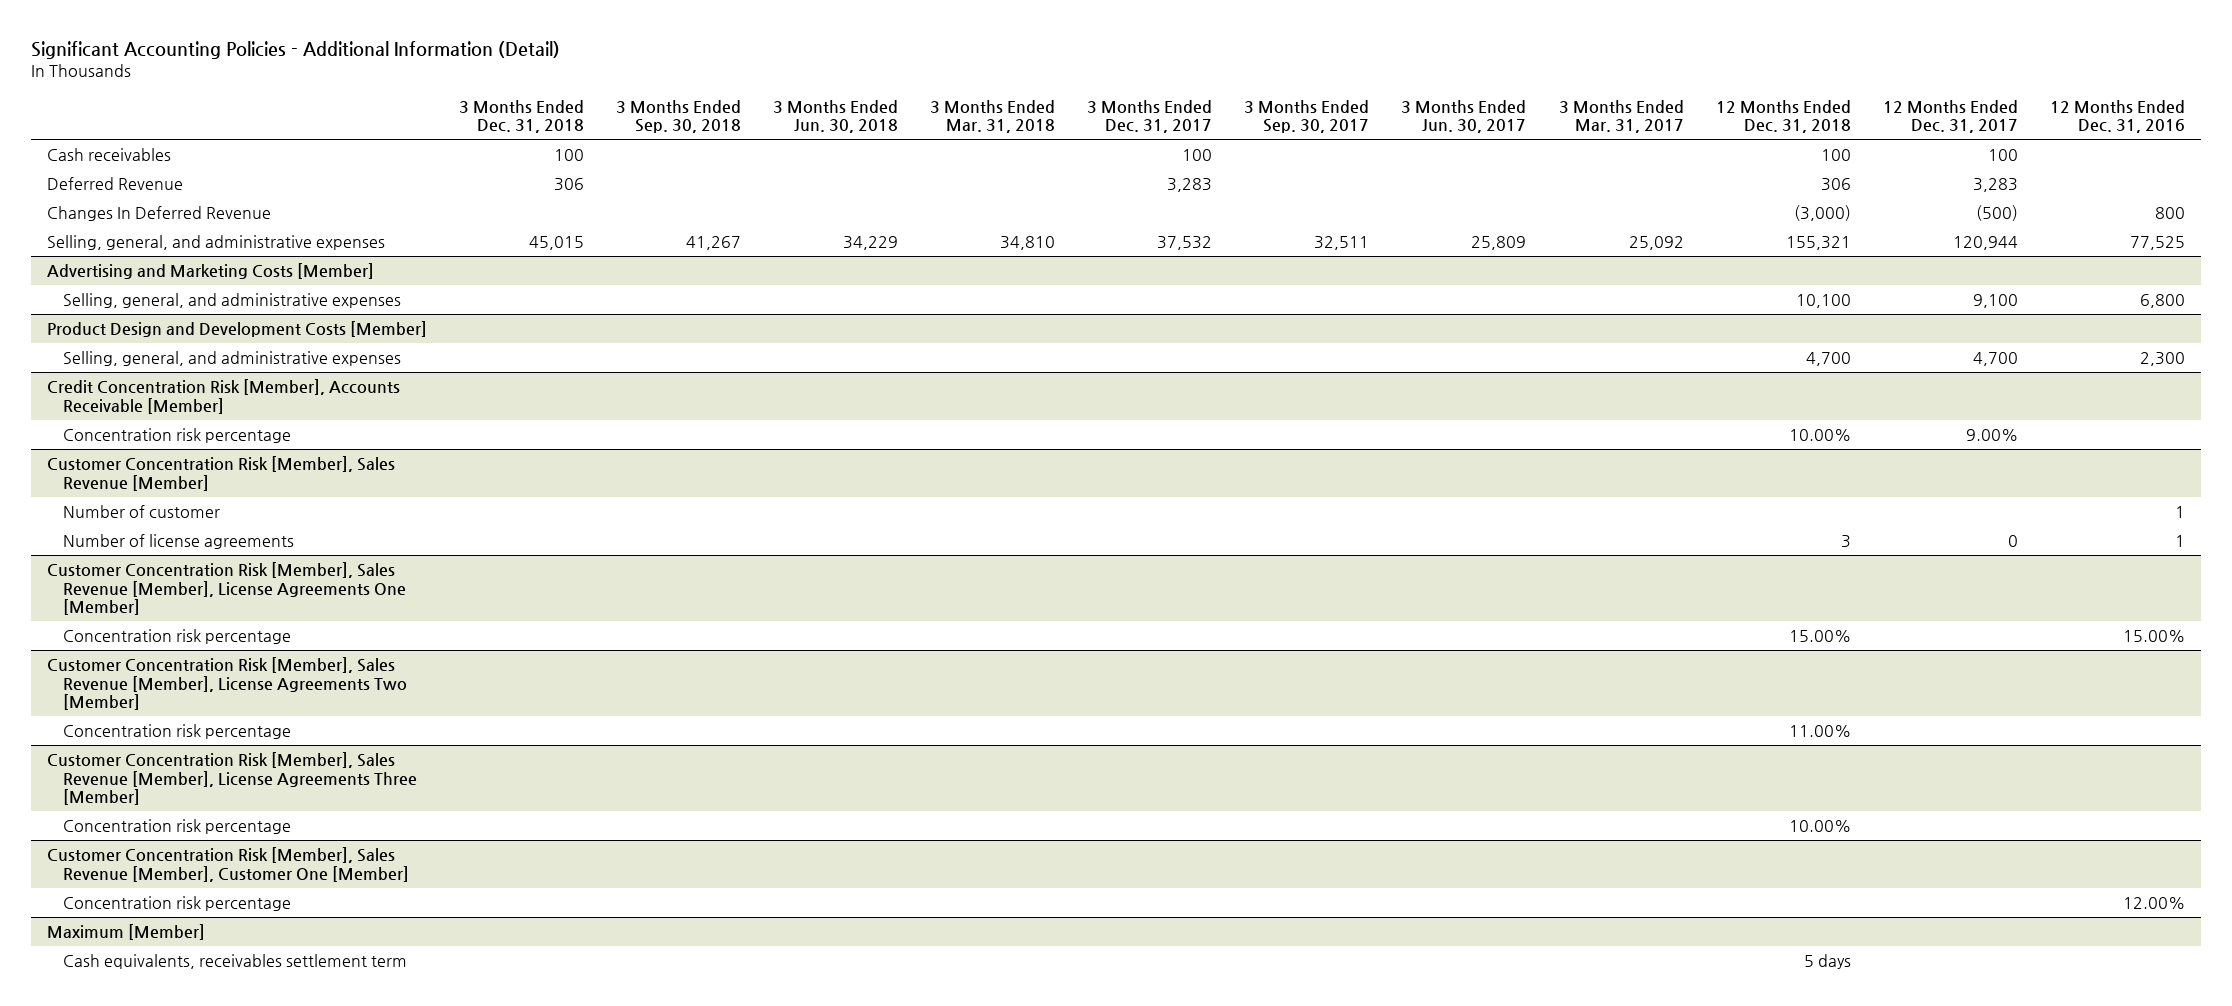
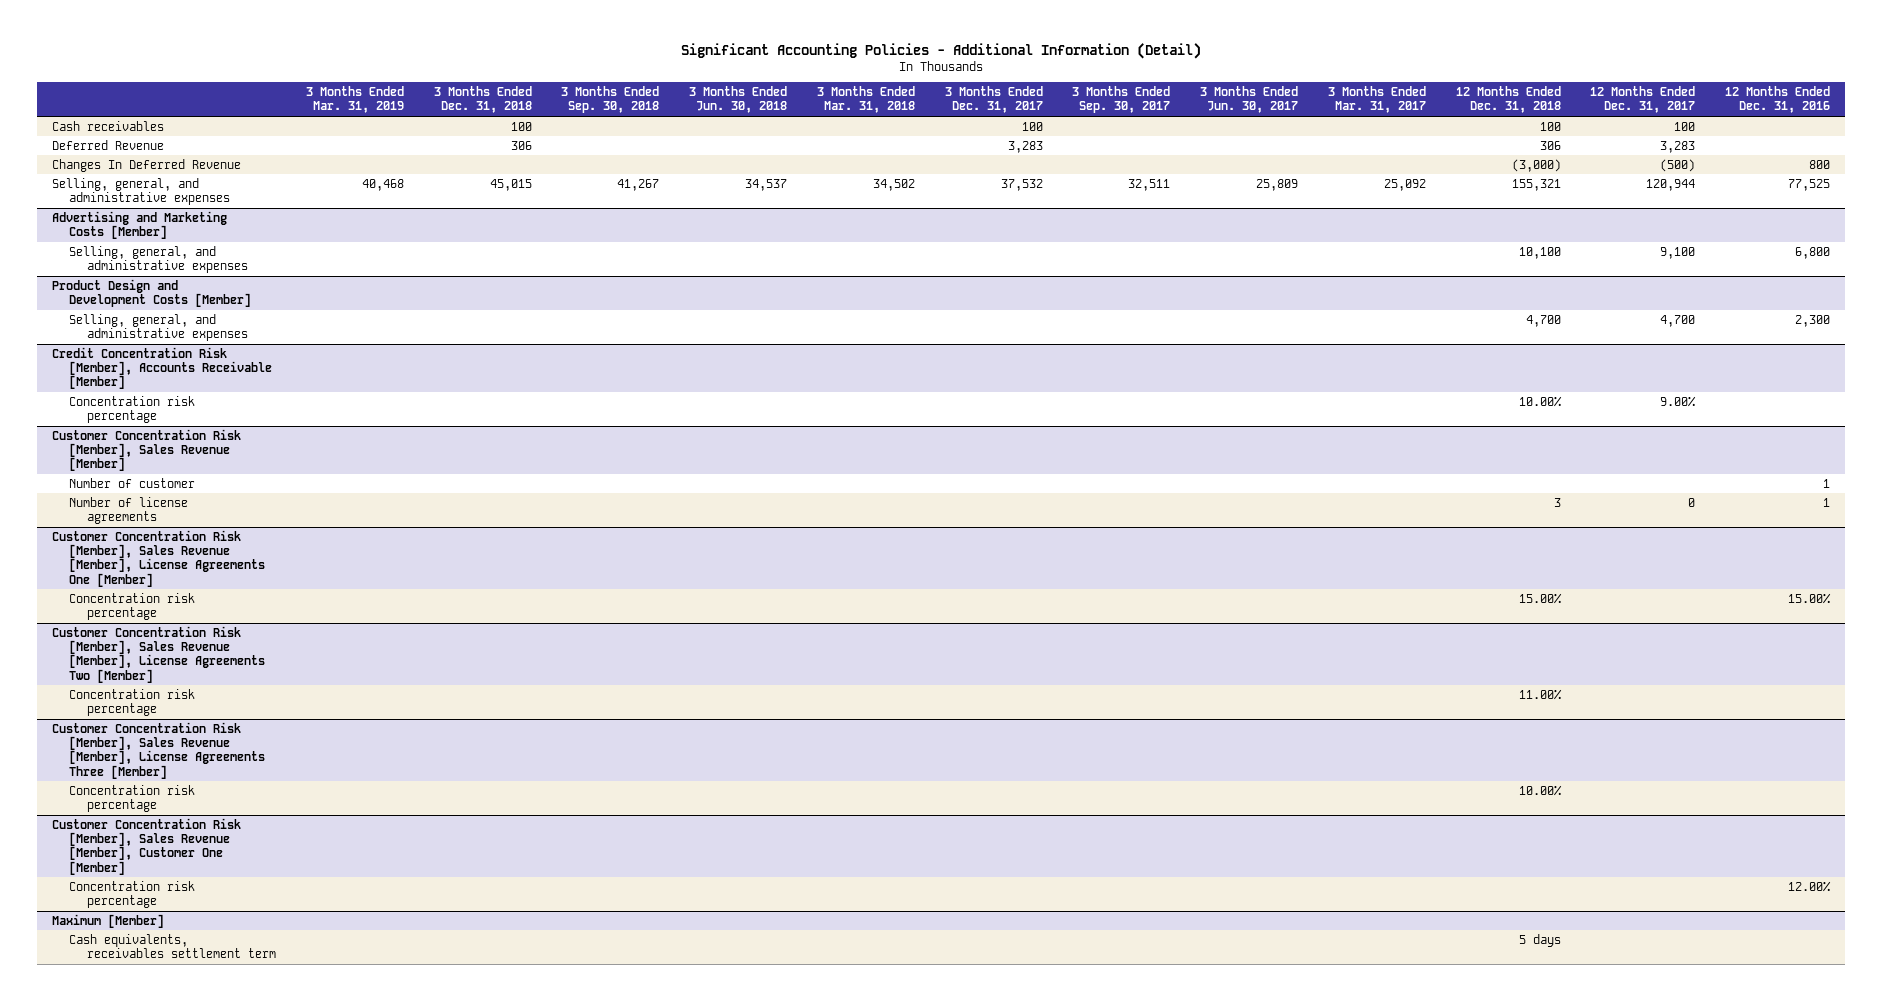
none -> [305,86,404,114] 3 Months Ended Mar. 31, 2019
[843,235,899,250] 34,229 -> [745,178,788,191] 34,537
[1000,235,1056,250] 34,810 -> [872,178,915,191] 34,502

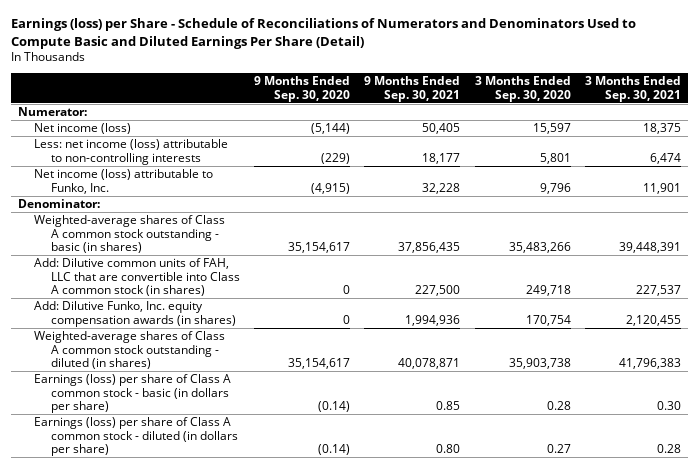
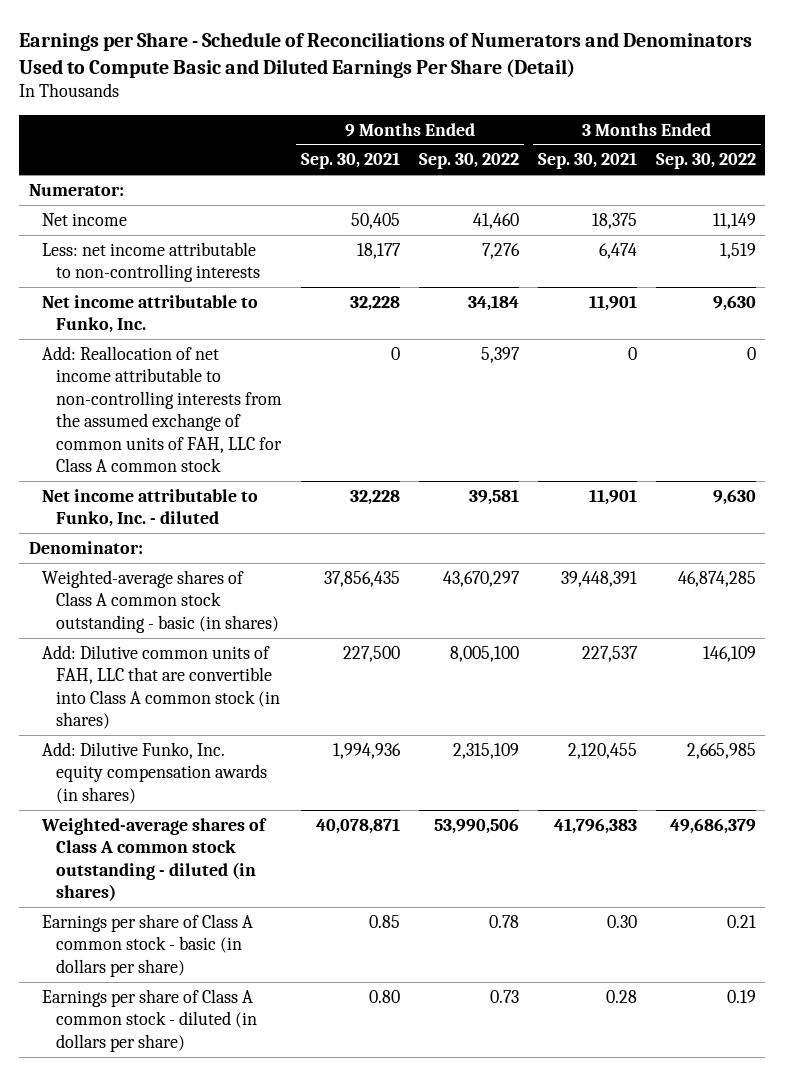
[10,18,636,50] Earnings (loss) per Share - Schedule of Reconciliations of Numerators and Denominators Used to Compute Basic and Diluted Earnings Per Share (Detail) -> [19,31,753,78] Earnings per Share - Schedule of Reconciliations of Numerators and Denominators Used to Compute Basic and Diluted Earnings Per Share (Detail)
[254,76,351,102] 9 Months Ended Sep. 30, 2020 -> none
[474,76,571,102] 3 Months Ended Sep. 30, 2020 -> none
none -> [418,153,519,170] Sep. 30, 2022
none -> [655,153,756,170] Sep. 30, 2022
[34,123,132,135] Net income (loss) -> [42,212,128,226] Net income
[34,139,229,165] Less: net income (loss) attributable to non-controlling interests -> [42,241,260,283] Less: net income attributable to non-controlling interests
[34,169,214,194] Net income (loss) attributable to Funko, Inc. -> [42,294,259,334] Net income attributable to Funko, Inc.
none -> [42,345,282,473] Add: Reallocation of net income attributable to non-controlling interests from the assumed exchange of common units of FAH, LLC for Class A common stock
none -> [42,488,259,528] Net income attributable to Funko, Inc. - diluted
[34,374,232,414] Earnings (loss) per share of Class A common stock - basic (in dollars per share) -> [42,913,254,977] Earnings per share of Class A common stock - basic (in dollars per share)
[34,417,238,457] Earnings (loss) per share of Class A common stock - diluted (in dollars per share) -> [42,988,257,1052] Earnings per share of Class A common stock - diluted (in dollars per share)

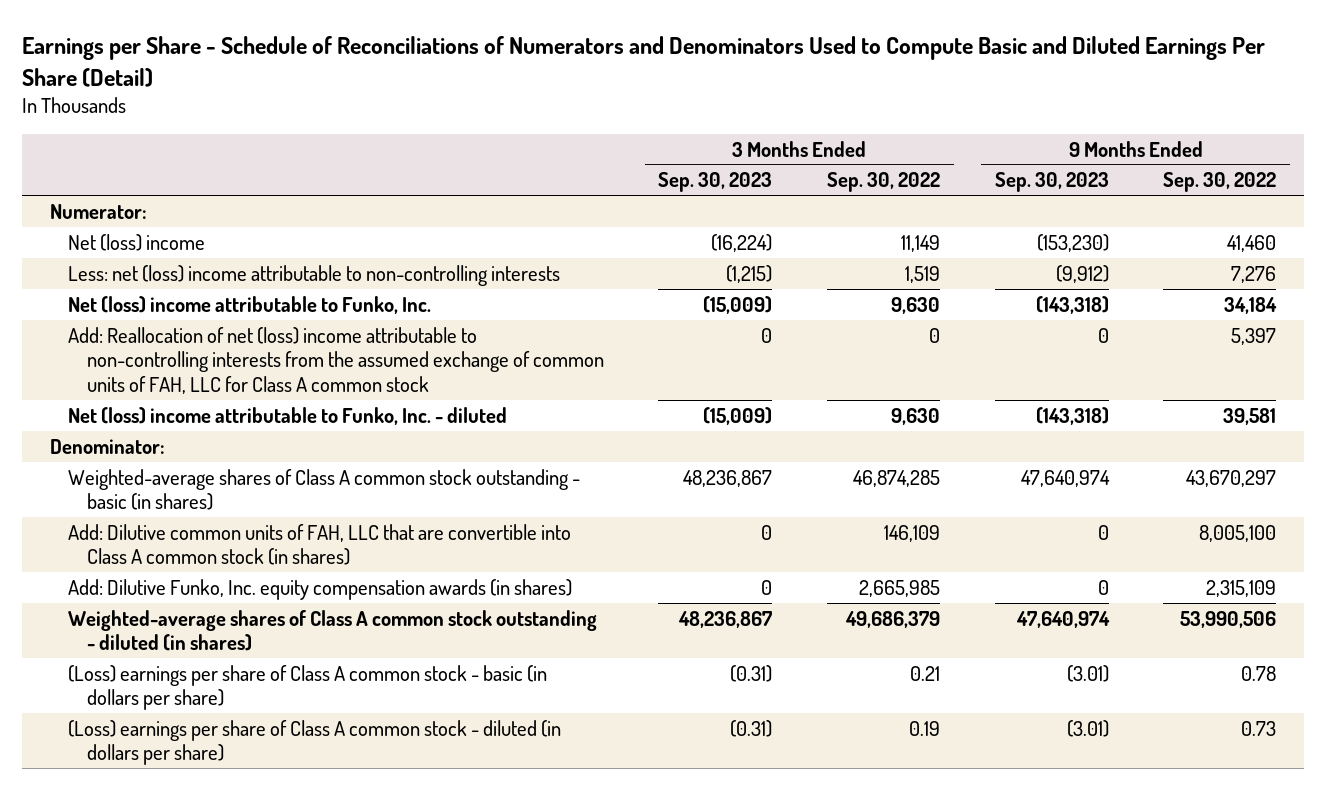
[300,152,400,170] Sep. 30, 2021 -> none
[537,152,637,170] Sep. 30, 2021 -> none
none -> [658,172,773,193] Sep. 30, 2023
none -> [994,172,1109,193] Sep. 30, 2023
[42,212,128,226] Net income -> [68,233,206,251] Net (loss) income
[42,241,260,283] Less: net income attributable to non-controlling interests -> [68,264,561,286] Less: net (loss) income attributable to non-controlling interests
[42,294,259,334] Net income attributable to Funko, Inc. -> [68,295,432,314] Net (loss) income attributable to Funko, Inc.
[42,345,282,473] Add: Reallocation of net income attributable to non-controlling interests from the assumed exchange of common units of FAH, LLC for Class A common stock -> [68,326,604,394] Add: Reallocation of net (loss) income attributable to non-controlling interests from the assumed exchange of common units of FAH, LLC for Class A common stock
[42,488,259,528] Net income attributable to Funko, Inc. - diluted -> [68,406,508,425] Net (loss) income attributable to Funko, Inc. - diluted
[42,913,254,977] Earnings per share of Class A common stock - basic (in dollars per share) -> [68,664,548,711] (Loss) earnings per share of Class A common stock - basic (in dollars per share)
[42,988,257,1052] Earnings per share of Class A common stock - diluted (in dollars per share) -> [68,719,562,766] (Loss) earnings per share of Class A common stock - diluted (in dollars per share)

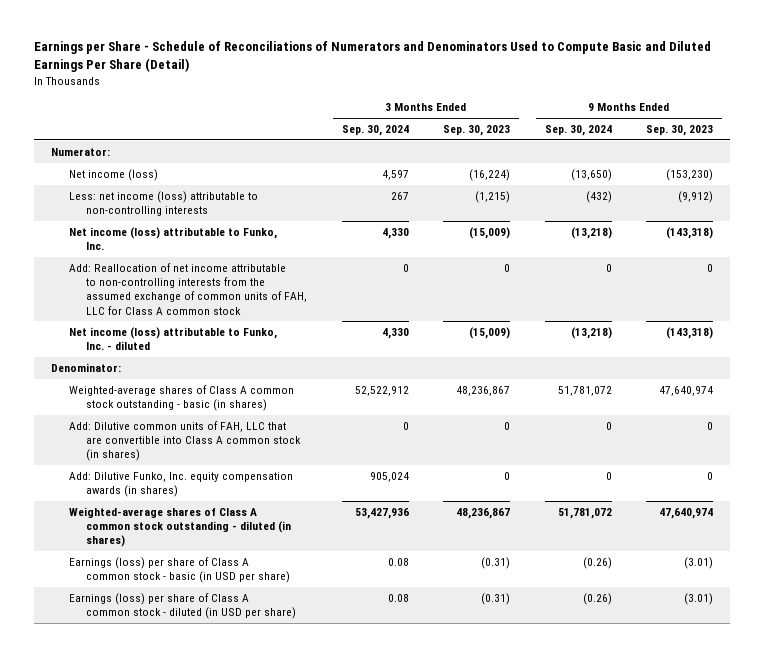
[826,172,940,193] Sep. 30, 2022 -> none
[1163,172,1277,193] Sep. 30, 2022 -> none
none -> [341,125,409,137] Sep. 30, 2024
none -> [544,125,612,137] Sep. 30, 2024
[68,233,206,251] Net (loss) income -> [68,168,158,181] Net income (loss)
[68,264,561,286] Less: net (loss) income attributable to non-controlling interests -> [68,190,258,217] Less: net income (loss) attributable to non-controlling interests
[68,295,432,314] Net (loss) income attributable to Funko, Inc. -> [68,226,277,251] Net income (loss) attributable to Funko, Inc.
[68,326,604,394] Add: Reallocation of net (loss) income attributable to non-controlling interests from the assumed exchange of common units of FAH, LLC for Class A common stock -> [68,262,308,315] Add: Reallocation of net income attributable to non-controlling interests from the assumed exchange of common units of FAH, LLC for Class A common stock
[68,406,508,425] Net (loss) income attributable to Funko, Inc. - diluted -> [68,326,277,351] Net income (loss) attributable to Funko, Inc. - diluted
[68,664,548,711] (Loss) earnings per share of Class A common stock - basic (in dollars per share) -> [68,556,291,584] Earnings (loss) per share of Class A common stock - basic (in USD per share)
[68,719,562,766] (Loss) earnings per share of Class A common stock - diluted (in dollars per share) -> [68,592,297,620] Earnings (loss) per share of Class A common stock - diluted (in USD per share)

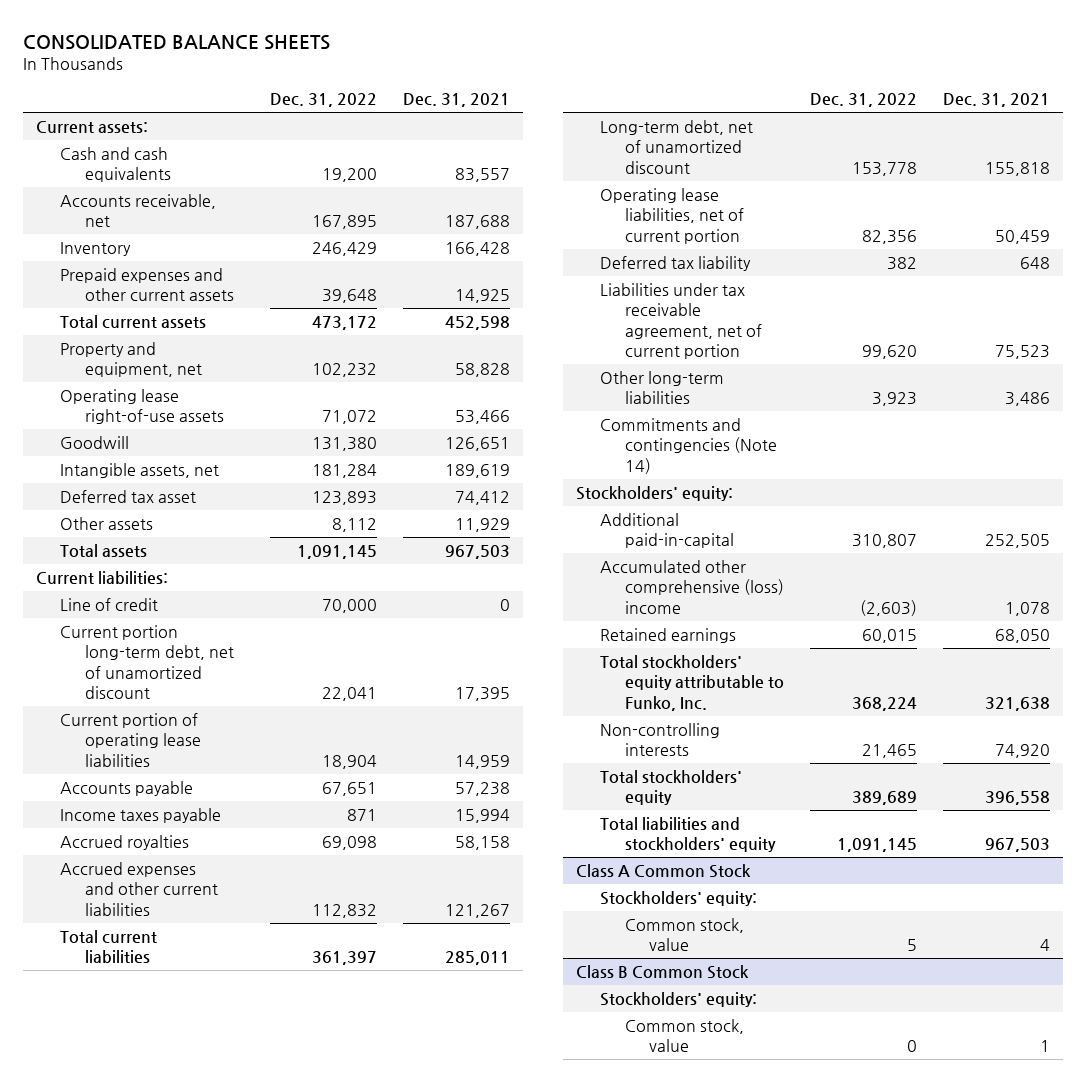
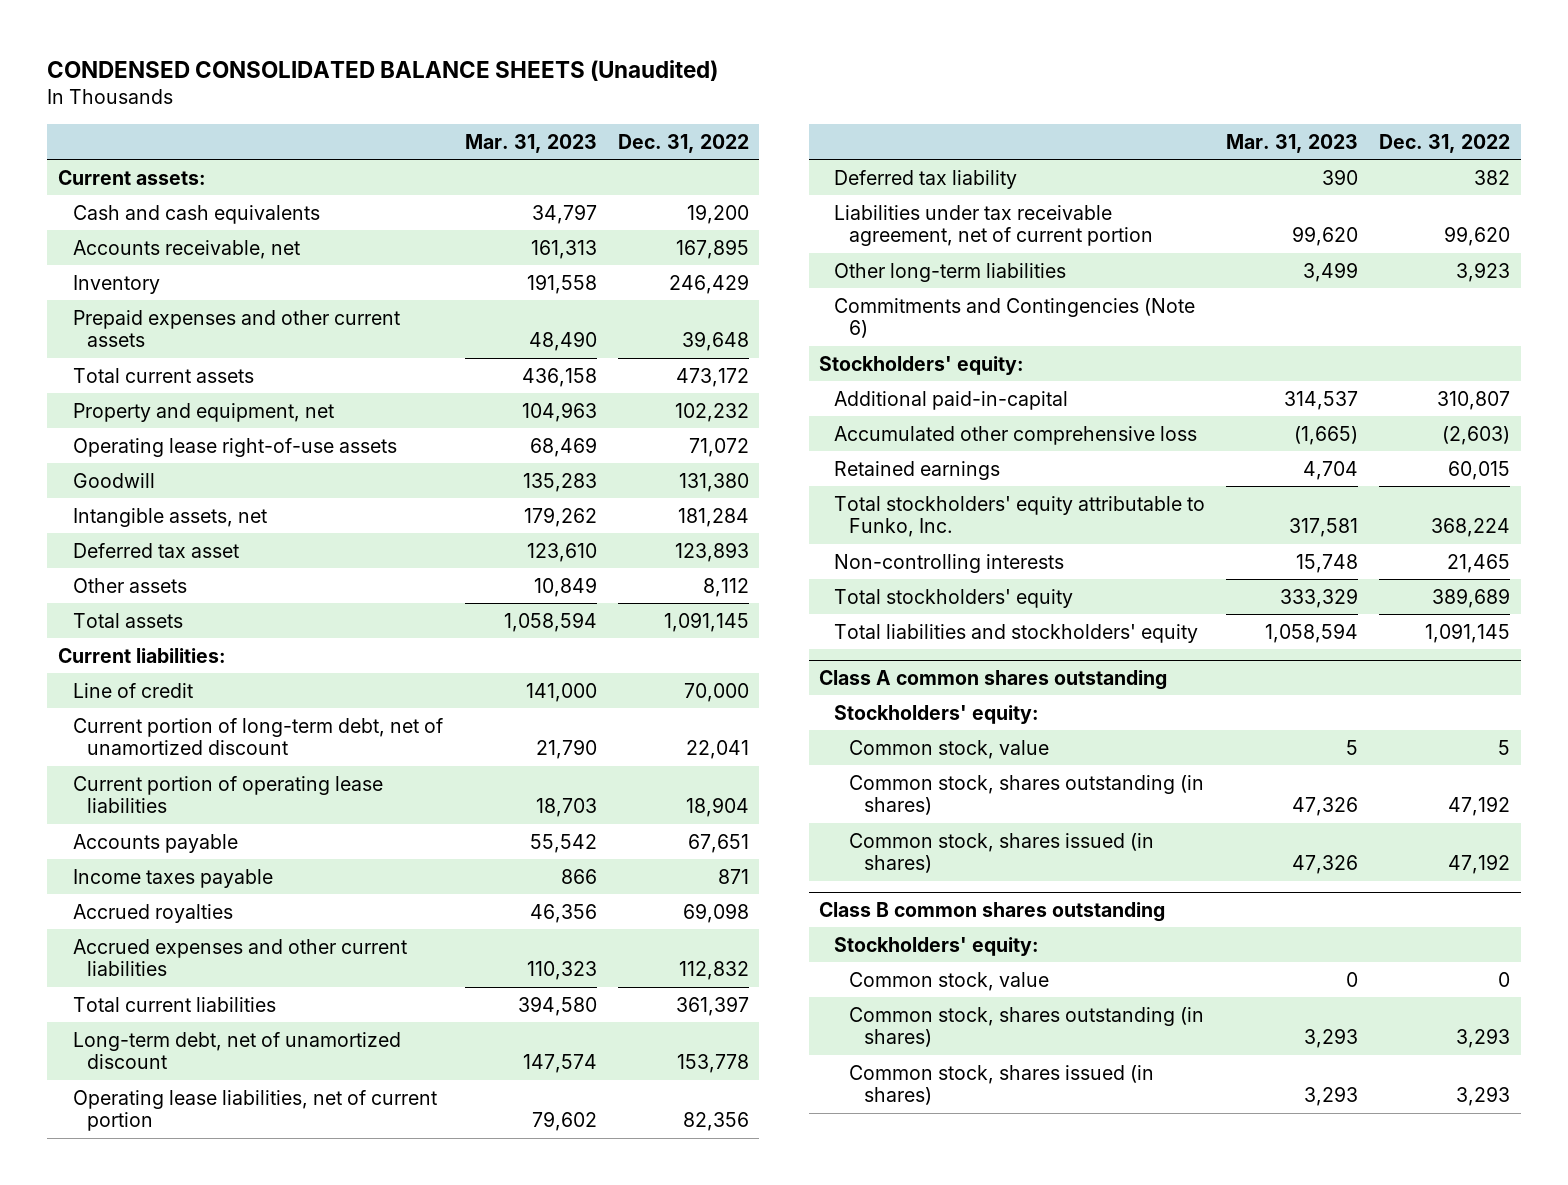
[22,34,330,50] CONSOLIDATED BALANCE SHEETS -> [47,59,719,81] CONDENSED CONSOLIDATED BALANCE SHEETS (Unaudited)
[403,93,511,108] Dec. 31, 2021 -> none
none -> [464,133,597,153] Mar. 31, 2023
[60,625,234,699] Current portion long-term debt, net of unamortized discount -> [72,717,443,756] Current portion of long-term debt, net of unamortized discount
[600,418,777,474] Commitments and contingencies (Note 14) -> [834,297,1196,339] Commitments and Contingencies (Note 6)
[600,560,784,614] Accumulated other comprehensive (loss) income -> [834,425,1198,445] Accumulated other comprehensive loss
[575,864,751,879] Class A Common Stock -> [819,670,1168,691] Class A common shares outstanding
none -> [848,774,1204,816] Common stock, shares outstanding (in shares)
none -> [848,832,1154,874] Common stock, shares issued (in shares)
[575,965,749,980] Class B Common Stock -> [819,902,1166,923] Class B common shares outstanding
none -> [848,1006,1204,1048] Common stock, shares outstanding (in shares)
none -> [848,1064,1154,1106] Common stock, shares issued (in shares)

